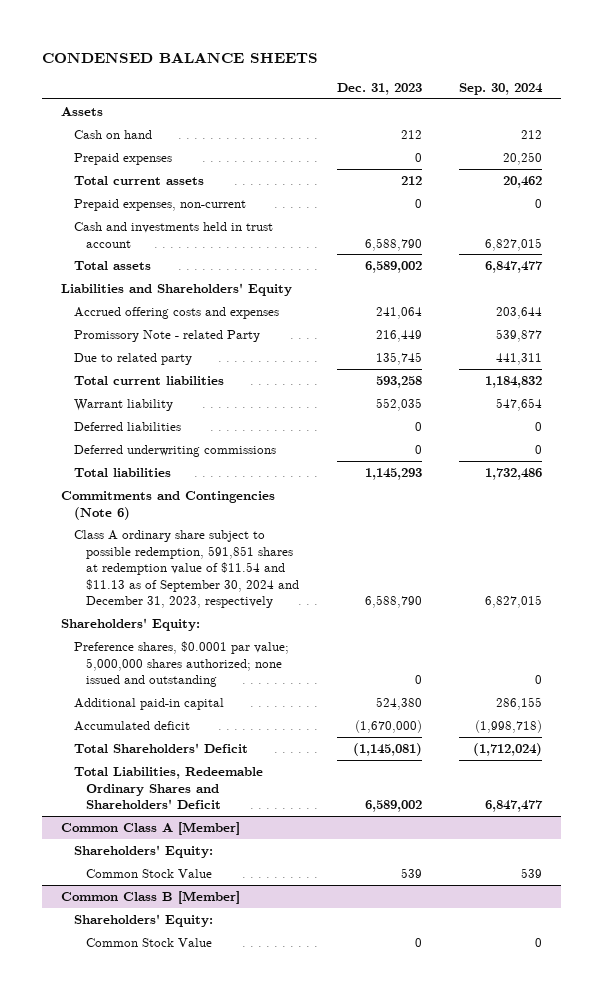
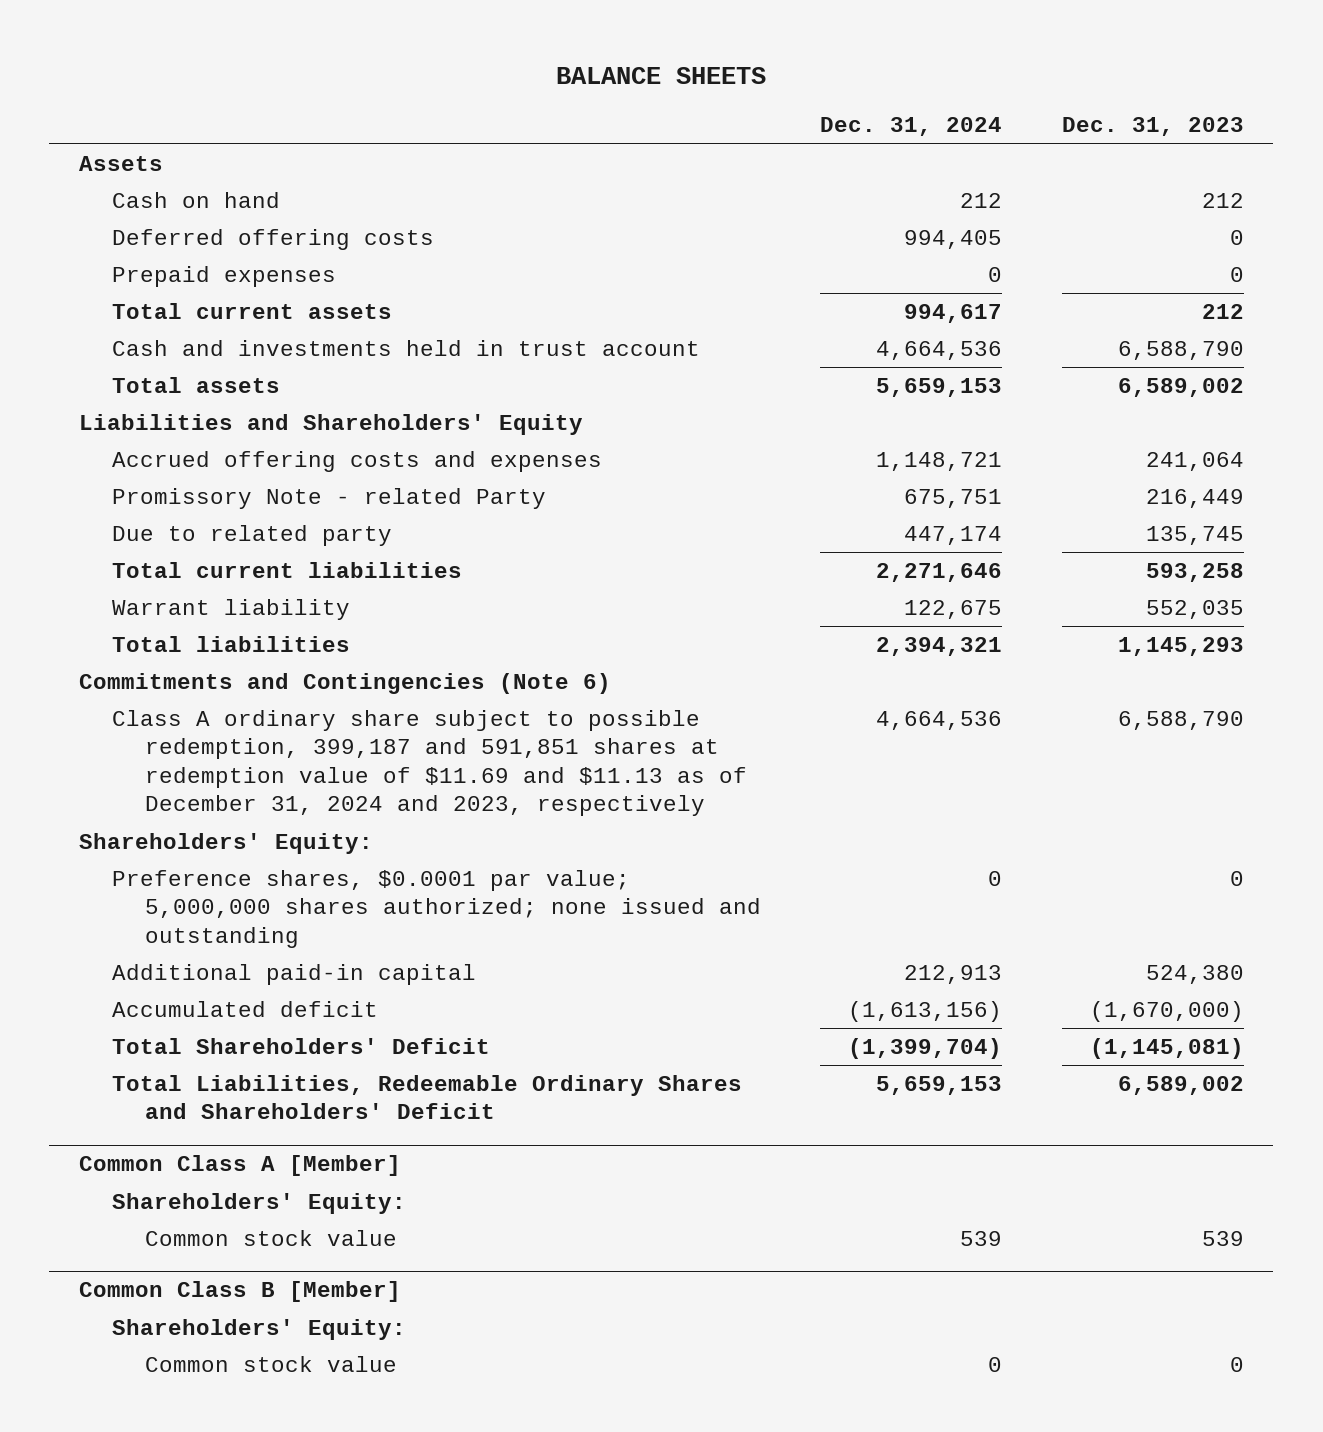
[42,51,319,63] CONDENSED BALANCE SHEETS -> [556,67,767,85] BALANCE SHEETS
[459,82,544,95] Sep. 30, 2024 -> none
none -> [820,117,1003,137] Dec. 31, 2024
none -> [111,229,434,251] Deferred offering costs
[73,198,246,211] Prepaid expenses, non-current -> none
[73,421,181,431] Deferred liabilities -> none
[73,444,276,457] Deferred underwriting commissions -> none
[73,529,300,609] Class A ordinary share subject to possible redemption, 591,851 shares at redemption value of $11.54 and $11.13 as of September 30, 2024 and December 31, 2023, respectively -> [111,710,747,817] Class A ordinary share subject to possible redemption, 399,187 and 591,851 shares at redemption value of $11.69 and $11.13 as of December 31, 2024 and 2023, respectively
[86,868,213,878] Common Stock Value -> [144,1230,397,1247] Common stock value
[86,937,213,947] Common Stock Value -> [144,1356,397,1373] Common stock value

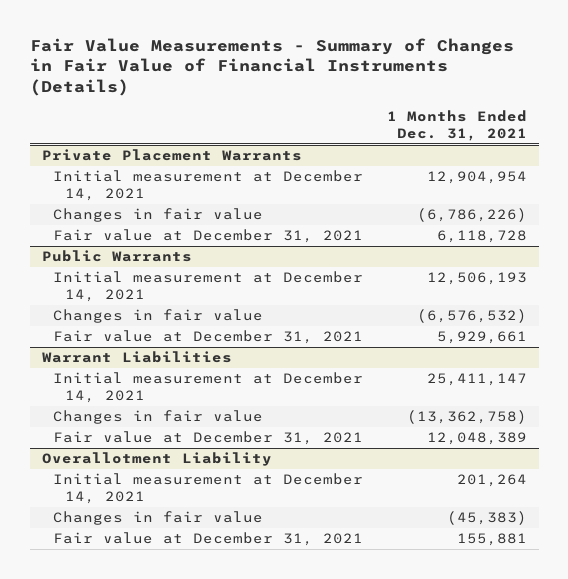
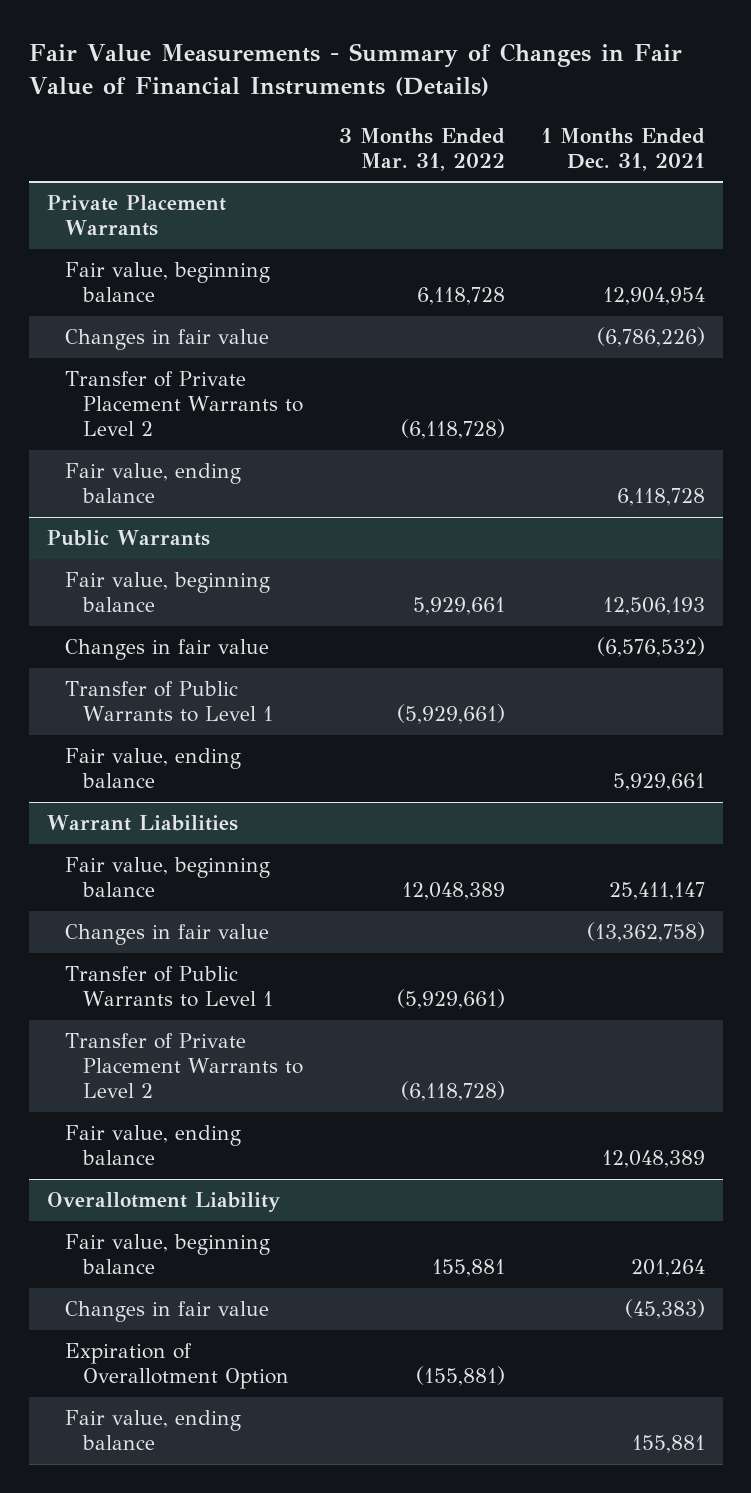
none -> [338,127,505,171] 3 Months Ended Mar. 31, 2022
[53,170,364,201] Initial measurement at December 14, 2021 -> [64,262,270,303] Fair value, beginning balance
none -> [64,371,303,437] Transfer of Private Placement Warrants to Level 2
[53,229,364,244] Fair value at December 31, 2021 -> [64,463,241,504] Fair value, ending balance
[53,271,364,302] Initial measurement at December 14, 2021 -> [64,572,270,613] Fair value, beginning balance
none -> [64,681,273,723] Transfer of Public Warrants to Level 1
[53,330,364,345] Fair value at December 31, 2021 -> [64,748,241,789] Fair value, ending balance
[53,372,364,403] Initial measurement at December 14, 2021 -> [64,857,270,898] Fair value, beginning balance
none -> [64,966,273,1008] Transfer of Public Warrants to Level 1
none -> [64,1033,303,1099] Transfer of Private Placement Warrants to Level 2
[53,431,364,446] Fair value at December 31, 2021 -> [64,1125,241,1166] Fair value, ending balance
[53,473,364,504] Initial measurement at December 14, 2021 -> [64,1234,270,1275] Fair value, beginning balance
none -> [64,1343,289,1390] Expiration of Overallotment Option
[53,532,364,547] Fair value at December 31, 2021 -> [64,1410,241,1451] Fair value, ending balance

